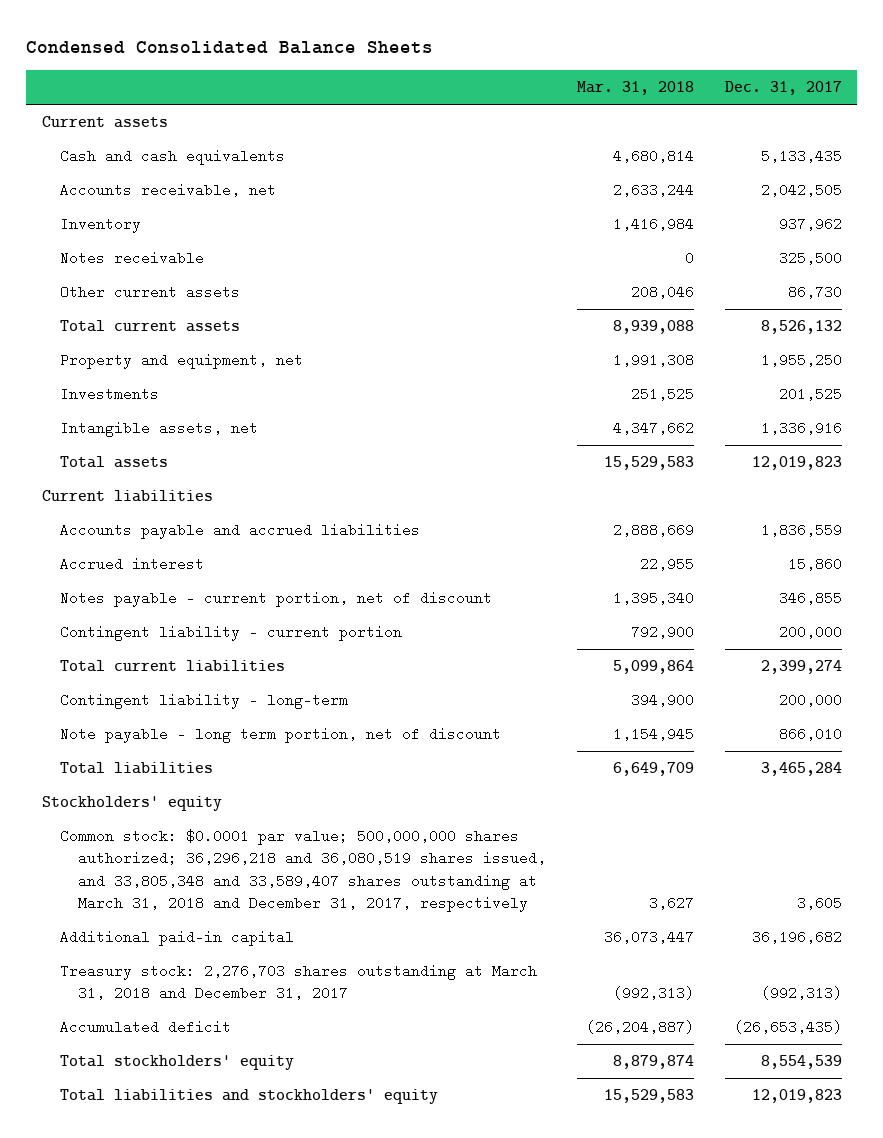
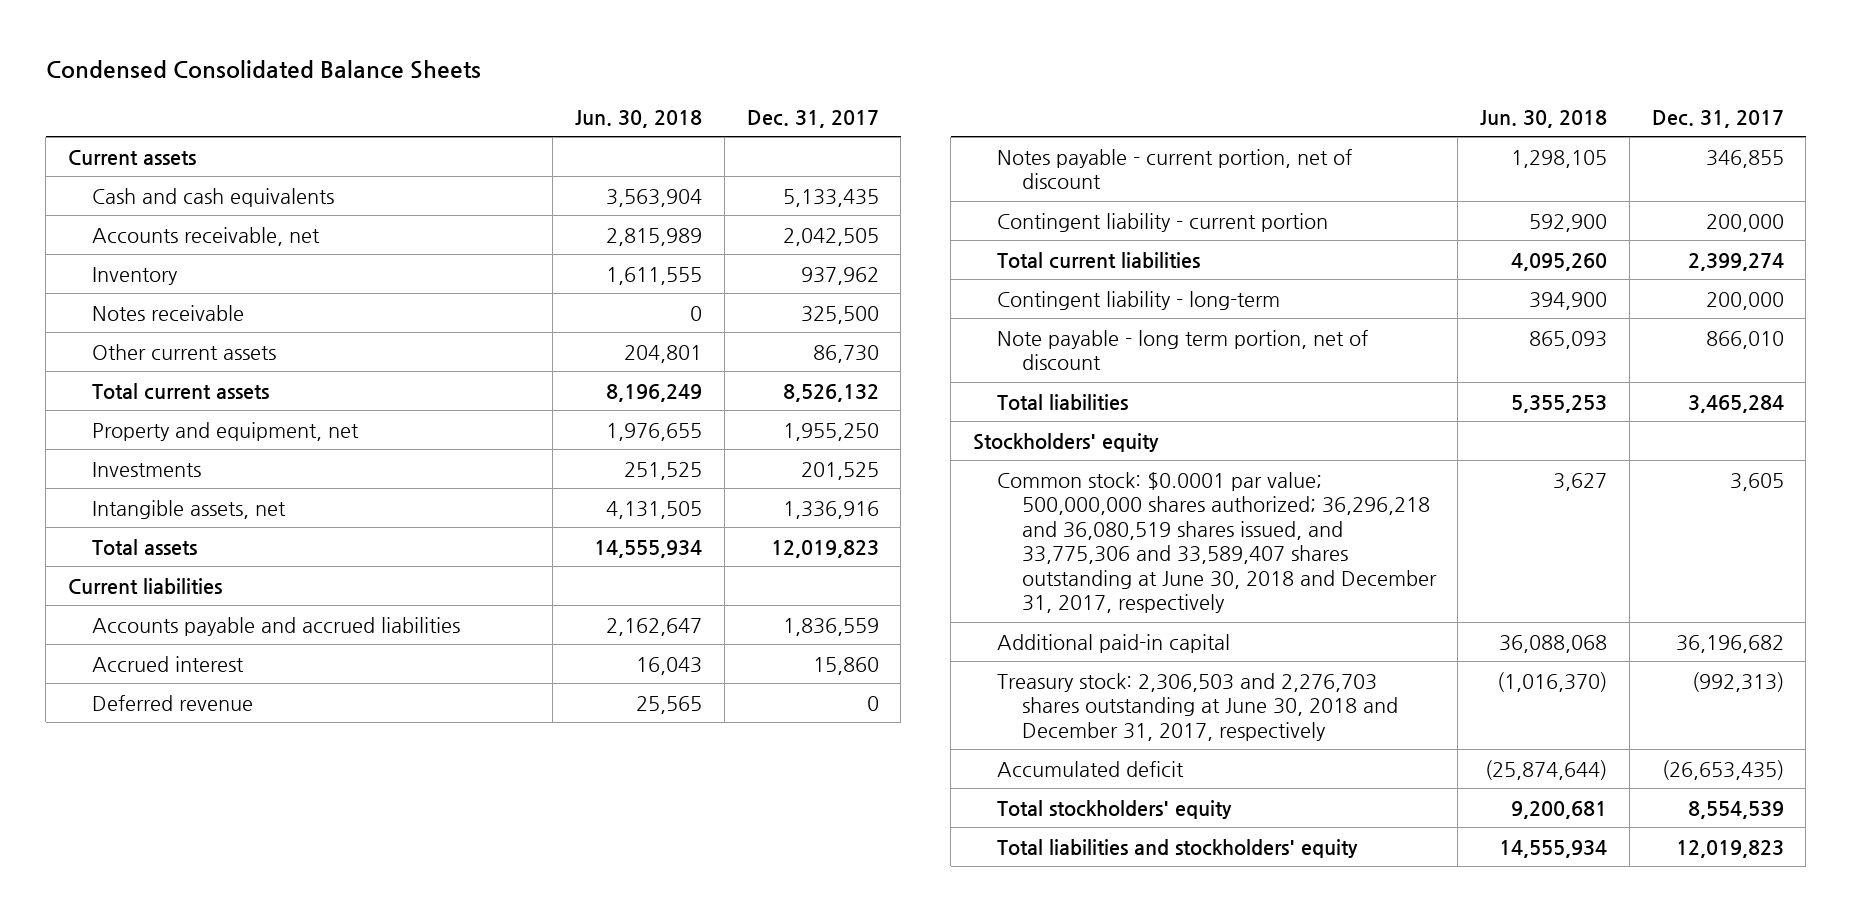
[576,81,694,96] Mar. 31, 2018 -> none
none -> [575,109,703,128] Jun. 30, 2018
none -> [92,694,254,711] Deferred revenue
[59,829,546,912] Common stock: $0.0001 par value; 500,000,000 shares authorized; 36,296,218 and 36,080,519 shares issued, and 33,805,348 and 33,589,407 shares outstanding at March 31, 2018 and December 31, 2017, respectively -> [997,471,1437,614] Common stock: $0.0001 par value; 500,000,000 shares authorized; 36,296,218 and 36,080,519 shares issued, and 33,775,306 and 33,589,407 shares outstanding at June 30, 2018 and December 31, 2017, respectively
[59,964,537,1001] Treasury stock: 2,276,703 shares outstanding at March 31, 2018 and December 31, 2017 -> [997,672,1398,741] Treasury stock: 2,306,503 and 2,276,703 shares outstanding at June 30, 2018 and December 31, 2017, respectively

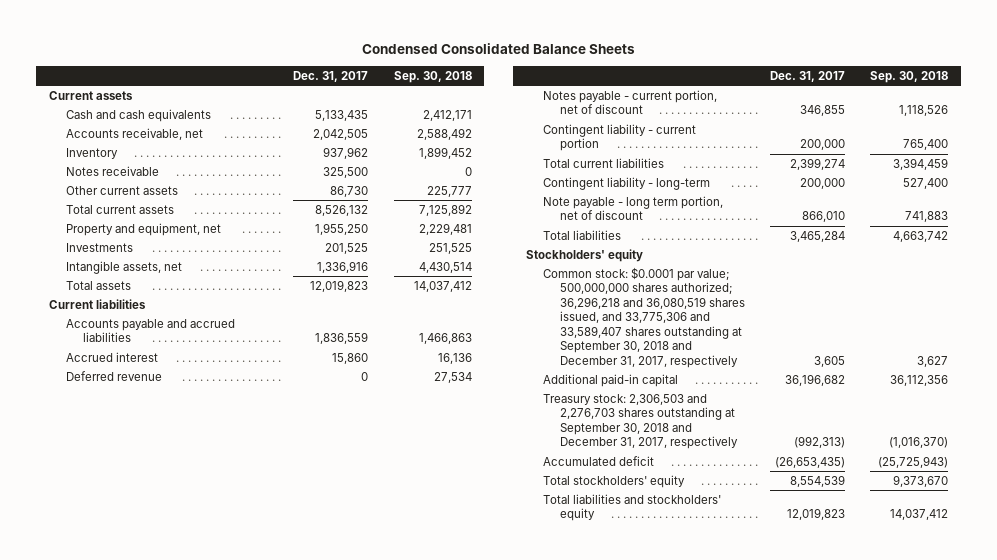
[575,109,703,128] Jun. 30, 2018 -> none
none -> [393,70,472,83] Sep. 30, 2018
[997,471,1437,614] Common stock: $0.0001 par value; 500,000,000 shares authorized; 36,296,218 and 36,080,519 shares issued, and 33,775,306 and 33,589,407 shares outstanding at June 30, 2018 and December 31, 2017, respectively -> [542,266,746,368] Common stock: $0.0001 par value; 500,000,000 shares authorized; 36,296,218 and 36,080,519 shares issued, and 33,775,306 and 33,589,407 shares outstanding at September 30, 2018 and December 31, 2017, respectively
[997,672,1398,741] Treasury stock: 2,306,503 and 2,276,703 shares outstanding at June 30, 2018 and December 31, 2017, respectively -> [542,393,739,450] Treasury stock: 2,306,503 and 2,276,703 shares outstanding at September 30, 2018 and December 31, 2017, respectively

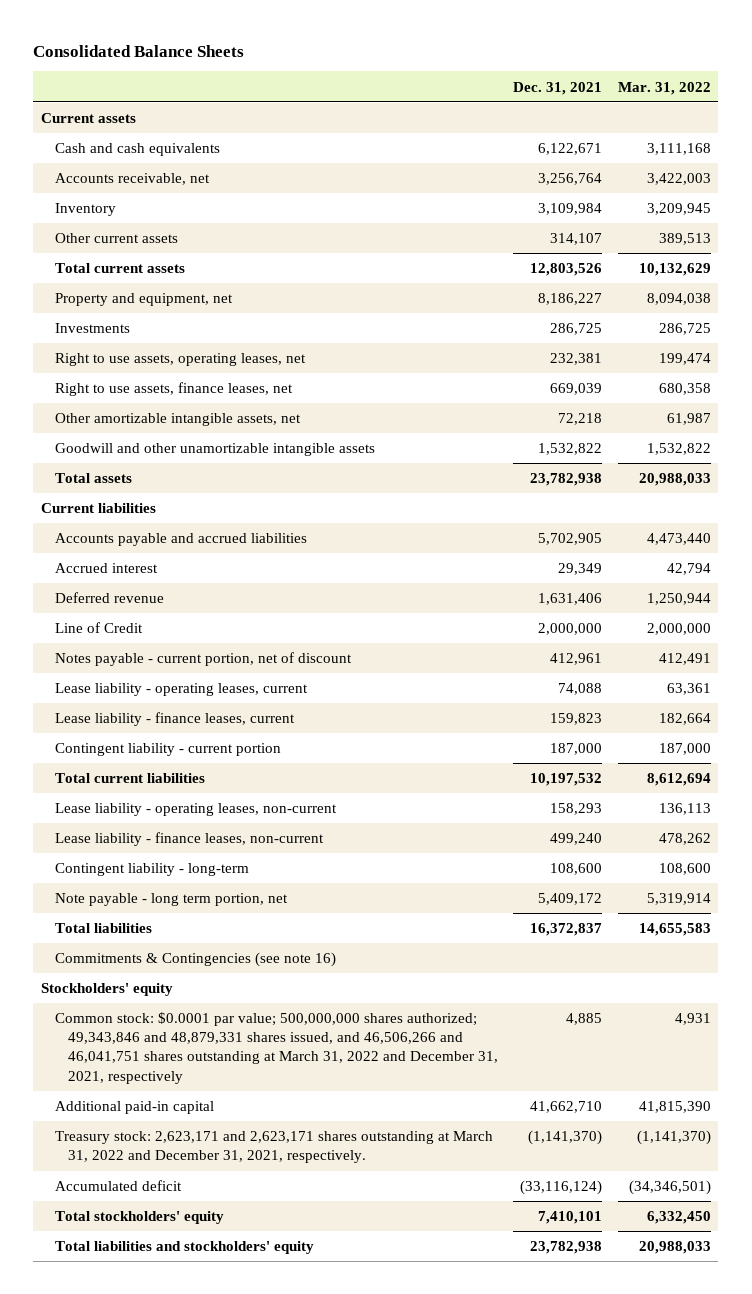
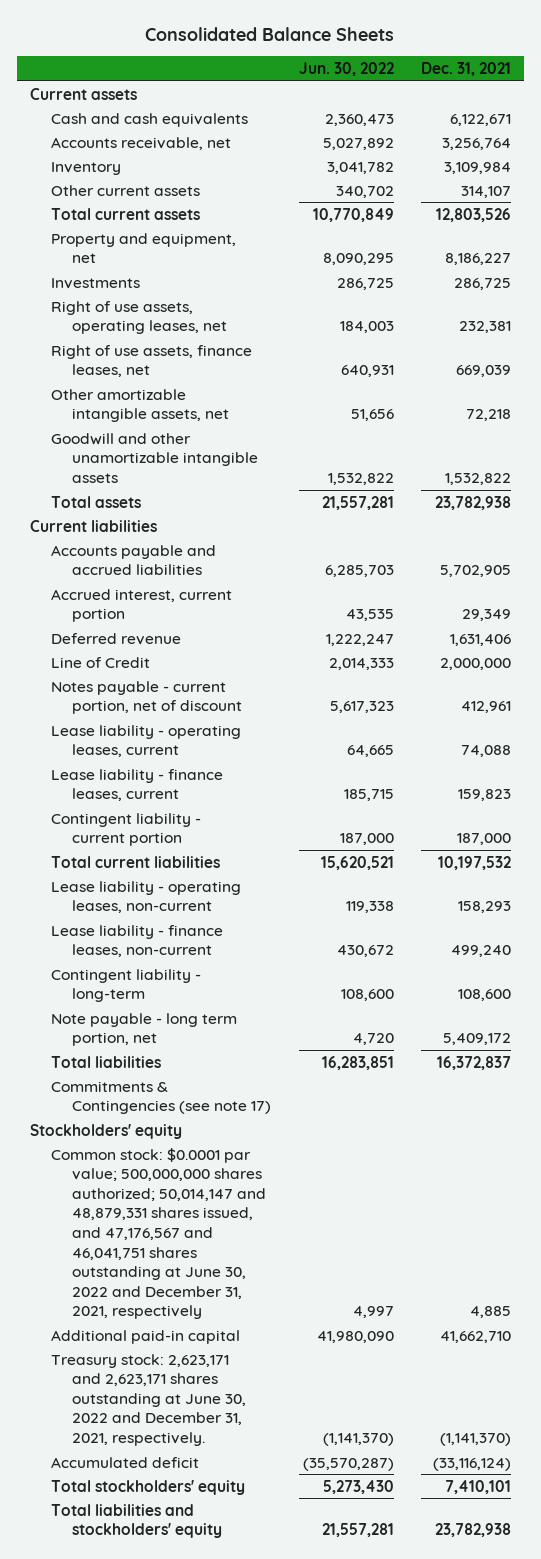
[617,81,711,95] Mar. 31, 2022 -> none
none -> [298,61,394,76] Jun. 30, 2022
[54,353,306,367] Right to use assets, operating leases, net -> [51,300,228,335] Right of use assets, operating leases, net
[54,382,293,397] Right to use assets, finance leases, net -> [51,344,253,378] Right of use assets, finance leases, net
[54,563,158,574] Accrued interest -> [51,588,233,623] Accrued interest, current portion
[54,952,336,968] Commitments & Contingencies (see note 16) -> [51,1080,272,1115] Commitments & Contingencies (see note 17)
[54,1012,498,1084] Common stock: $0.0001 par value; 500,000,000 shares authorized; 49,343,846 and 48,879,331 shares issued, and 46,506,266 and 46,041,751 shares outstanding at March 31, 2022 and December 31, 2021, respectively -> [51,1147,267,1320] Common stock: $0.0001 par value; 500,000,000 shares authorized; 50,014,147 and 48,879,331 shares issued, and 47,176,567 and 46,041,751 shares outstanding at June 30, 2022 and December 31, 2021, respectively
[54,1131,493,1164] Treasury stock: 2,623,171 and 2,623,171 shares outstanding at March 31, 2022 and December 31, 2021, respectively. -> [51,1353,247,1447] Treasury stock: 2,623,171 and 2,623,171 shares outstanding at June 30, 2022 and December 31, 2021, respectively.

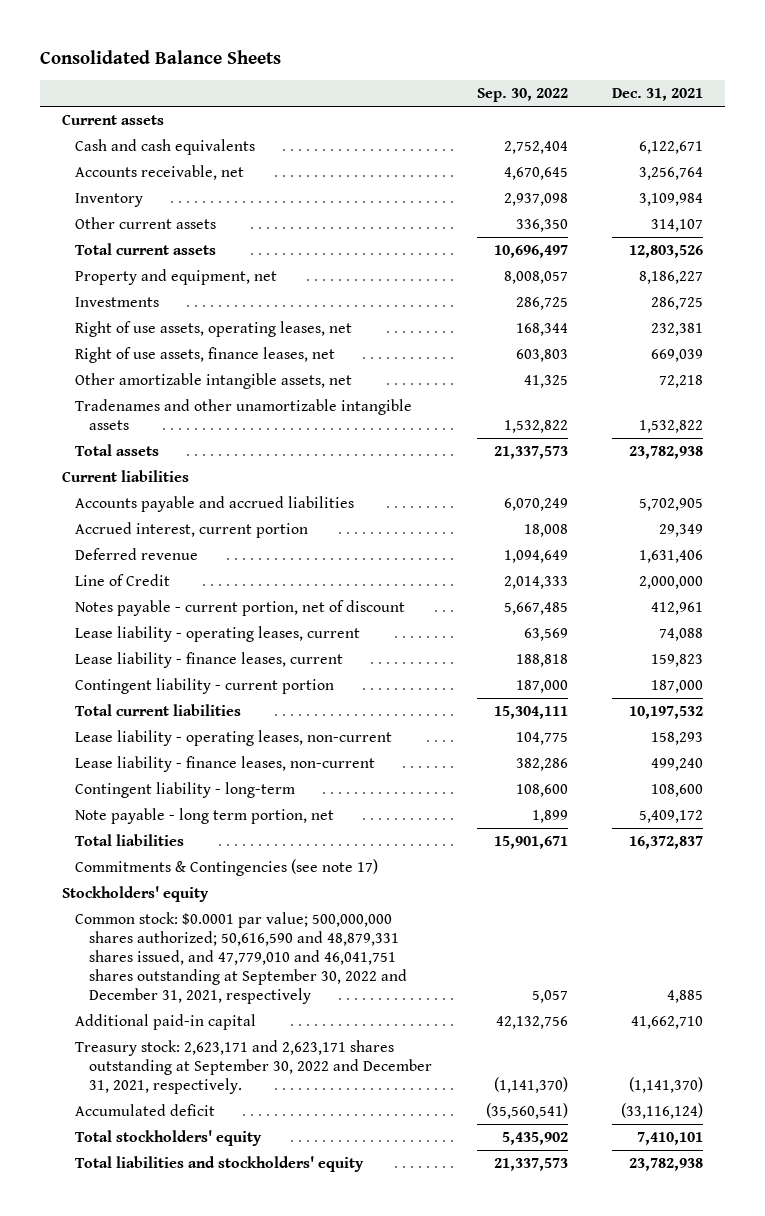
[298,61,394,76] Jun. 30, 2022 -> none
none -> [476,88,568,103] Sep. 30, 2022
[51,432,259,483] Goodwill and other unamortizable intangible assets -> [75,399,413,431] Tradenames and other unamortizable intangible assets
[51,1147,267,1320] Common stock: $0.0001 par value; 500,000,000 shares authorized; 50,014,147 and 48,879,331 shares issued, and 47,176,567 and 46,041,751 shares outstanding at June 30, 2022 and December 31, 2021, respectively -> [75,912,408,1005] Common stock: $0.0001 par value; 500,000,000 shares authorized; 50,616,590 and 48,879,331 shares issued, and 47,779,010 and 46,041,751 shares outstanding at September 30, 2022 and December 31, 2021, respectively
[51,1353,247,1447] Treasury stock: 2,623,171 and 2,623,171 shares outstanding at June 30, 2022 and December 31, 2021, respectively. -> [75,1040,433,1095] Treasury stock: 2,623,171 and 2,623,171 shares outstanding at September 30, 2022 and December 31, 2021, respectively.

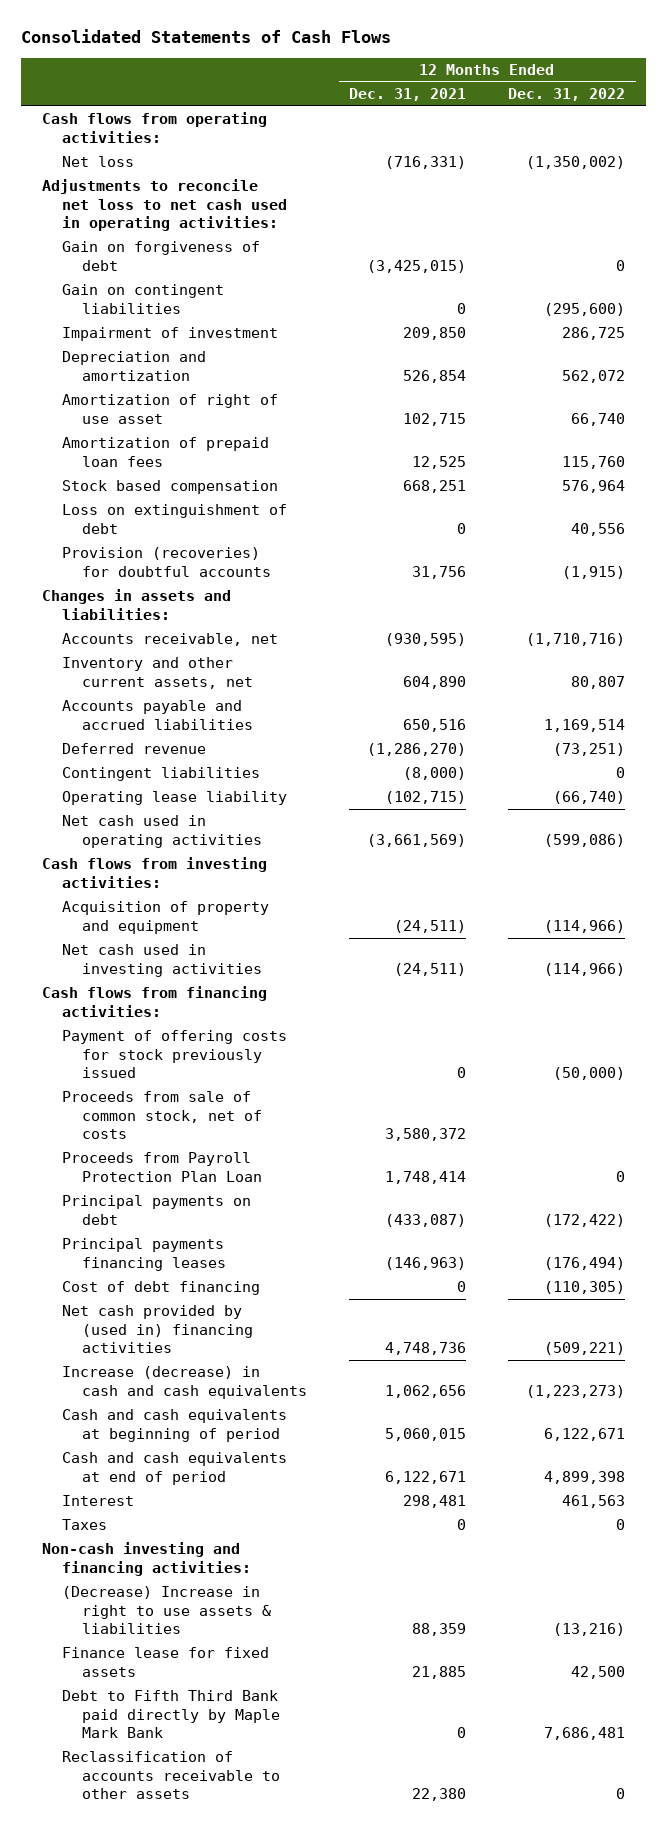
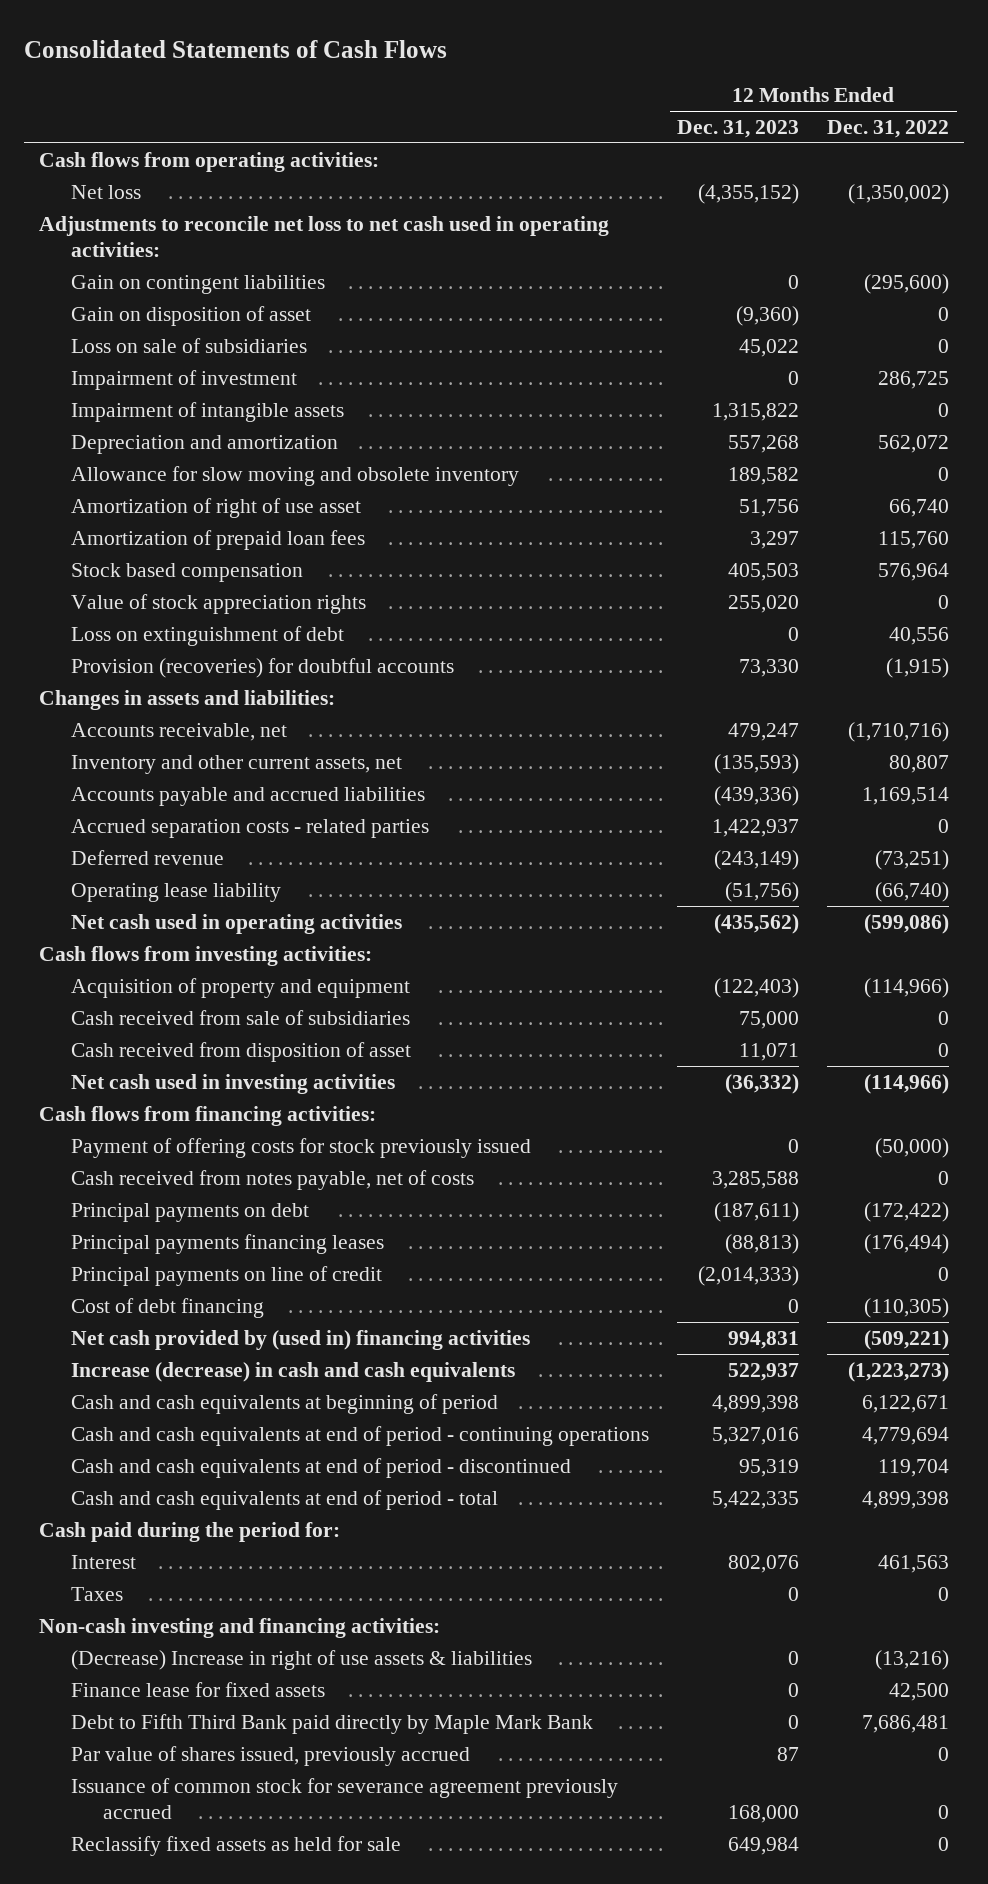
[349,88,467,102] Dec. 31, 2021 -> none
none -> [677,119,800,138] Dec. 31, 2023
[61,241,260,271] Gain on forgiveness of debt -> none
none -> [70,305,311,326] Gain on disposition of asset
none -> [70,337,307,353] Loss on sale of subsidiaries
none -> [70,401,344,422] Impairment of intangible assets
none -> [70,465,519,486] Allowance for slow moving and obsolete inventory
none -> [70,593,366,614] Value of stock appreciation rights
none -> [70,818,429,838] Accrued separation costs - related parties
[61,767,260,782] Contingent liabilities -> none
none -> [70,1009,410,1025] Cash received from sale of subsidiaries
none -> [70,1041,411,1062] Cash received from disposition of asset
[61,1091,263,1140] Proceeds from sale of common stock, net of costs -> none
[61,1152,263,1182] Proceeds from Payroll Protection Plan Loan -> none
none -> [70,1169,474,1190] Cash received from notes payable, net of costs
none -> [70,1265,382,1286] Principal payments on line of credit
[61,1452,287,1485] Cash and cash equivalents at end of period -> [70,1425,649,1446] Cash and cash equivalents at end of period - continuing operations
[544,1470,626,1484] 4,899,398 -> [862,1426,950,1445] 4,779,694
none -> [70,1457,571,1478] Cash and cash equivalents at end of period - discontinued
none -> [70,1489,498,1510] Cash and cash equivalents at end of period - total
none -> [38,1521,340,1542] Cash paid during the period for:
[61,1586,272,1635] (Decrease) Increase in right to use assets & liabilities -> [70,1649,532,1670] (Decrease) Increase in right of use assets & liabilities
[61,1751,281,1800] Reclassification of accounts receivable to other assets -> none
none -> [70,1745,470,1766] Par value of shares issued, previously accrued
none -> [70,1777,618,1819] Issuance of common stock for severance agreement previously accrued
none -> [70,1835,401,1856] Reclassify fixed assets as held for sale

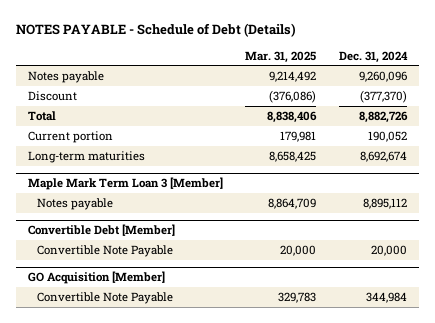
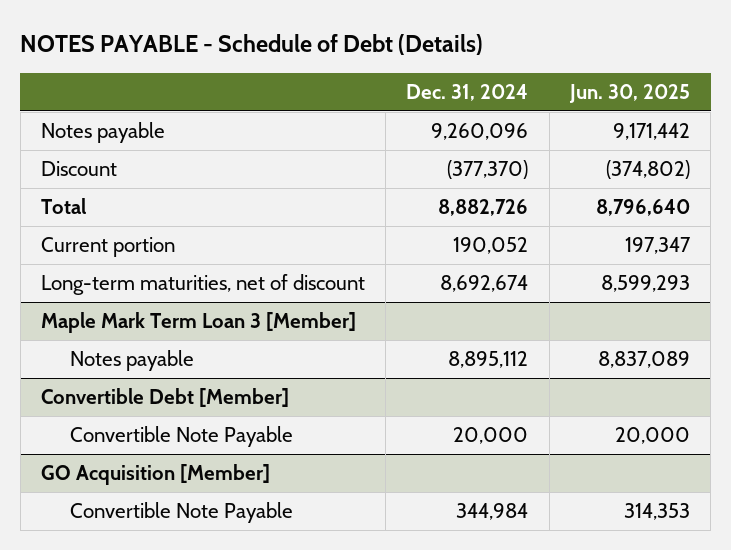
[245,50,317,63] Mar. 31, 2025 -> none
none -> [568,83,690,103] Jun. 30, 2025
[27,151,145,164] Long-term maturities -> [40,274,365,296] Long-term maturities, net of discount

